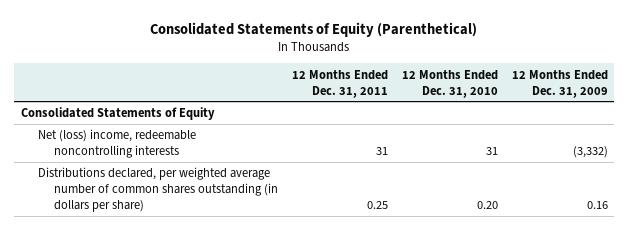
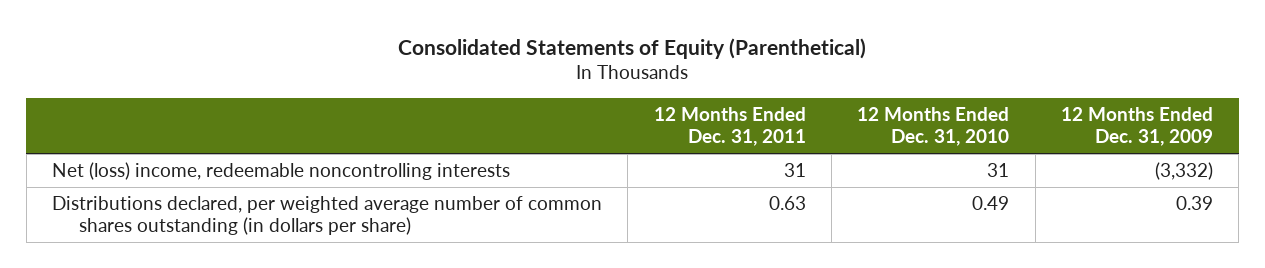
[20,107,215,121] Consolidated Statements of Equity -> none
[367,201,389,210] 0.25 -> [768,196,806,211] 0.63
[476,201,498,210] 0.20 -> [972,196,1010,211] 0.49
[586,201,608,210] 0.16 -> [1175,196,1213,211] 0.39

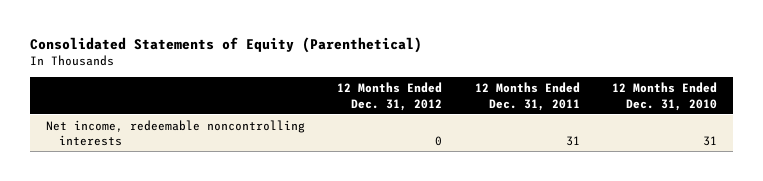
[1060,106,1213,146] 12 Months Ended Dec. 31, 2009 -> none
none -> [337,81,443,111] 12 Months Ended Dec. 31, 2012
[52,196,603,236] Distributions declared, per weighted average number of common shares outstanding (in dollars per share) -> none
[52,162,511,181] Net (loss) income, redeemable noncontrolling interests -> [46,119,306,147] Net income, redeemable noncontrolling interests

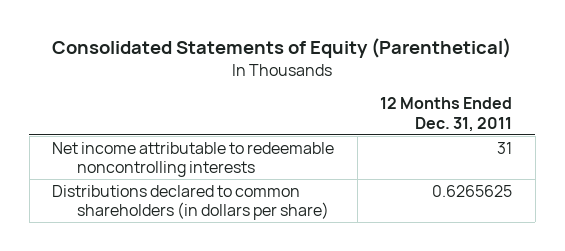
[337,81,443,111] 12 Months Ended Dec. 31, 2012 -> none
[611,81,717,111] 12 Months Ended Dec. 31, 2010 -> none
[46,119,306,147] Net income, redeemable noncontrolling interests -> [52,141,335,177] Net income attributable to redeemable noncontrolling interests
none -> [52,184,330,220] Distributions declared to common shareholders (in dollars per share)

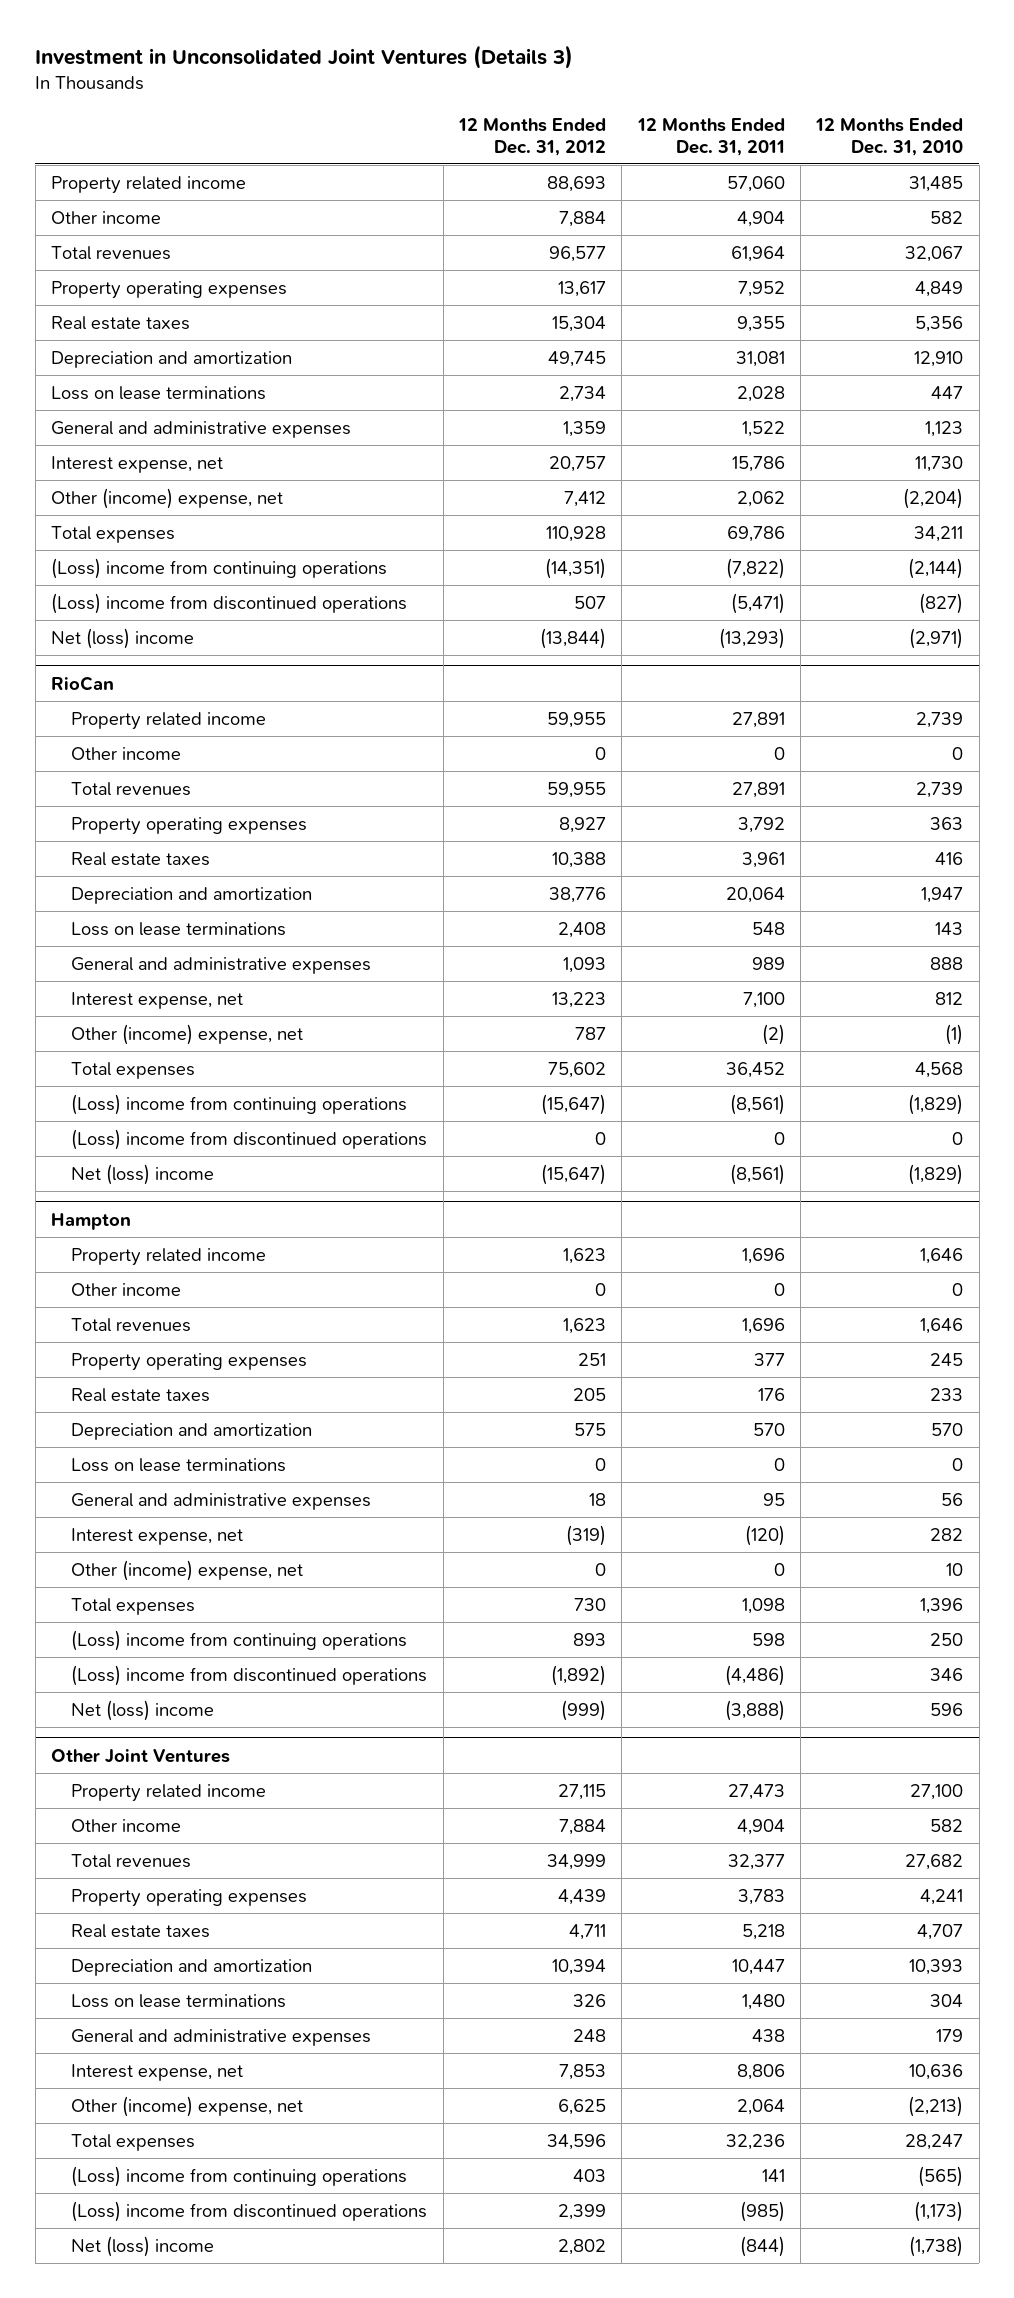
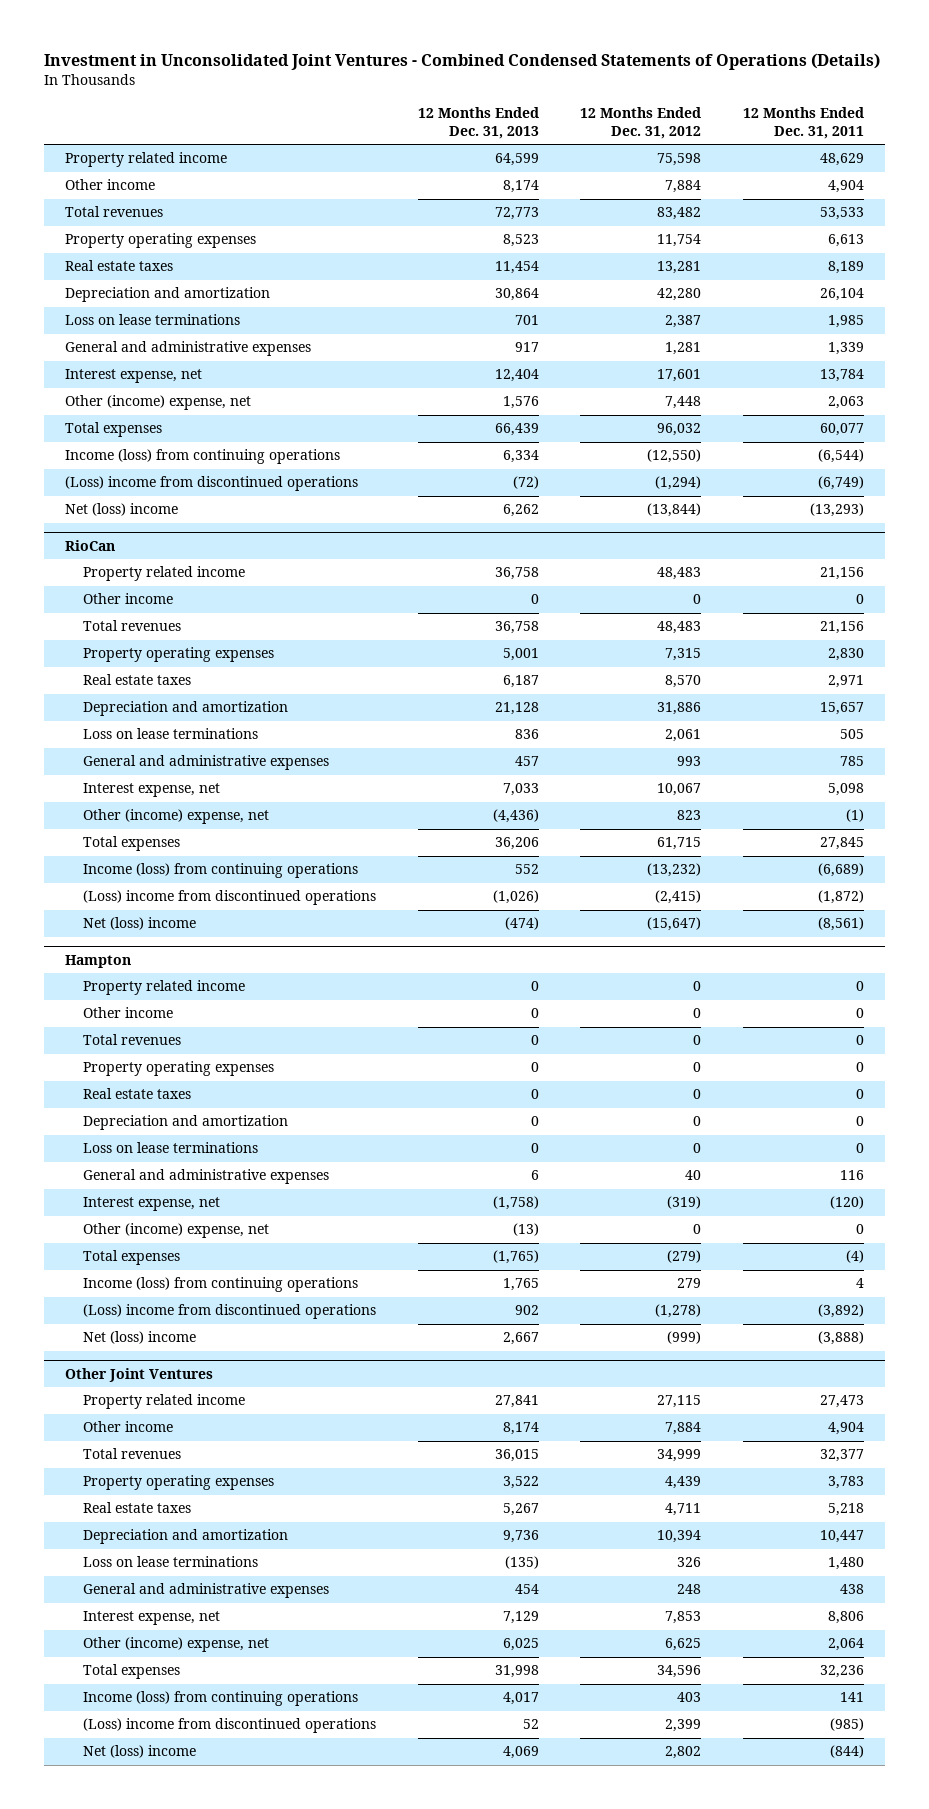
[35,44,574,69] Investment in Unconsolidated Joint Ventures (Details 3) -> [44,53,881,71] Investment in Unconsolidated Joint Ventures - Combined Condensed Statements of Operations (Details)
[815,117,964,156] 12 Months Ended Dec. 31, 2010 -> none
none -> [417,106,539,139] 12 Months Ended Dec. 31, 2013
[547,175,607,192] 88,693 -> [657,153,702,167] 75,598
[726,175,785,192] 57,060 -> [819,153,864,167] 48,629
[549,245,607,262] 96,577 -> [657,207,702,221] 83,482
[730,245,785,262] 61,964 -> [819,207,864,221] 53,533
[558,280,607,297] 13,617 -> [657,234,702,248] 11,754
[737,280,785,297] 7,952 -> [827,234,864,248] 6,613
[552,315,607,332] 15,304 -> [657,261,702,275] 13,281
[736,315,785,332] 9,355 -> [827,261,864,275] 8,189
[548,350,607,367] 49,745 -> [657,288,702,302] 42,280
[735,350,785,367] 31,081 -> [819,288,864,302] 26,104
[559,385,607,402] 2,734 -> [665,315,702,329] 2,387
[736,385,785,402] 2,028 -> [827,315,864,329] 1,985
[563,420,607,437] 1,359 -> [665,342,702,356] 1,281
[741,420,785,437] 1,522 -> [827,342,864,356] 1,339
[549,455,607,472] 20,757 -> [657,369,702,383] 17,601
[731,455,785,472] 15,786 -> [819,369,864,383] 13,784
[564,490,607,507] 7,412 -> [665,396,702,410] 7,448
[736,490,785,507] 2,062 -> [827,396,864,410] 2,063
[546,525,607,542] 110,928 -> [657,423,702,437] 96,032
[726,525,785,542] 69,786 -> [819,423,864,437] 60,077
[50,557,387,579] (Loss) income from continuing operations -> [65,449,341,465] Income (loss) from continuing operations
[545,557,607,579] (14,351) -> [647,449,702,464] (12,550)
[725,557,785,579] (7,822) -> [817,449,864,464] (6,544)
[574,595,607,609] 507 -> [655,476,702,491] (1,294)
[730,592,785,614] (5,471) -> [817,476,864,491] (6,749)
[547,711,607,728] 59,955 -> [657,567,702,581] 48,483
[731,711,785,728] 27,891 -> [819,567,864,581] 21,156
[547,781,607,798] 59,955 -> [657,621,702,635] 48,483
[731,781,785,798] 27,891 -> [819,621,864,635] 21,156
[559,816,607,833] 8,927 -> [665,648,702,662] 7,315
[737,816,785,833] 3,792 -> [827,648,864,662] 2,830
[552,851,607,868] 10,388 -> [665,675,702,689] 8,570
[741,851,785,868] 3,961 -> [827,675,864,689] 2,971
[549,886,607,903] 38,776 -> [657,702,702,716] 31,886
[725,886,785,903] 20,064 -> [819,702,864,716] 15,657
[558,921,607,938] 2,408 -> [665,729,702,743] 2,061
[751,921,785,935] 548 -> [839,729,864,740] 505
[563,956,607,973] 1,093 -> [677,756,702,767] 993
[751,956,785,970] 989 -> [839,756,864,767] 785
[552,991,607,1008] 13,223 -> [657,783,702,797] 10,067
[742,991,785,1008] 7,100 -> [827,783,864,797] 5,098
[575,1026,607,1040] 787 -> [677,810,702,821] 823
[761,1023,785,1045] (2) -> [845,809,864,823] (1)
[548,1061,607,1078] 75,602 -> [657,837,702,851] 61,715
[725,1061,785,1078] 36,452 -> [819,837,864,851] 27,845
[71,1093,408,1115] (Loss) income from continuing operations -> [82,863,358,879] Income (loss) from continuing operations
[541,1093,607,1115] (15,647) -> [647,863,702,878] (13,232)
[729,1093,785,1115] (8,561) -> [817,863,864,878] (6,689)
[595,1131,607,1145] 0 -> [655,890,702,905] (2,415)
[773,1131,785,1145] 0 -> [817,890,864,905] (1,872)
[563,1247,607,1264] 1,623 -> [693,981,702,992] 0
[741,1247,785,1264] 1,696 -> [855,981,864,992] 0
[563,1317,607,1334] 1,623 -> [693,1035,702,1046] 0
[741,1317,785,1334] 1,696 -> [855,1035,864,1046] 0
[578,1352,607,1366] 251 -> [693,1062,702,1073] 0
[753,1352,785,1366] 377 -> [855,1062,864,1073] 0
[573,1387,607,1401] 205 -> [693,1089,702,1100] 0
[757,1387,785,1401] 176 -> [855,1089,864,1100] 0
[574,1422,607,1436] 575 -> [693,1116,702,1127] 0
[752,1422,785,1436] 570 -> [855,1116,864,1127] 0
[589,1492,607,1506] 18 -> [685,1170,702,1181] 40
[762,1492,785,1506] 95 -> [839,1170,864,1181] 116
[574,1597,607,1611] 730 -> [667,1250,702,1264] (279)
[741,1597,785,1614] 1,098 -> [845,1250,864,1264] (4)
[71,1629,408,1651] (Loss) income from continuing operations -> [82,1277,358,1293] Income (loss) from continuing operations
[573,1632,607,1646] 893 -> [677,1278,702,1289] 279
[751,1632,785,1646] 598 -> [855,1278,864,1289] 4
[551,1664,607,1686] (1,892) -> [655,1304,702,1319] (1,278)
[724,1664,785,1686] (4,486) -> [817,1304,864,1319] (3,892)
[71,2165,408,2187] (Loss) income from continuing operations -> [82,1691,358,1707] Income (loss) from continuing operations

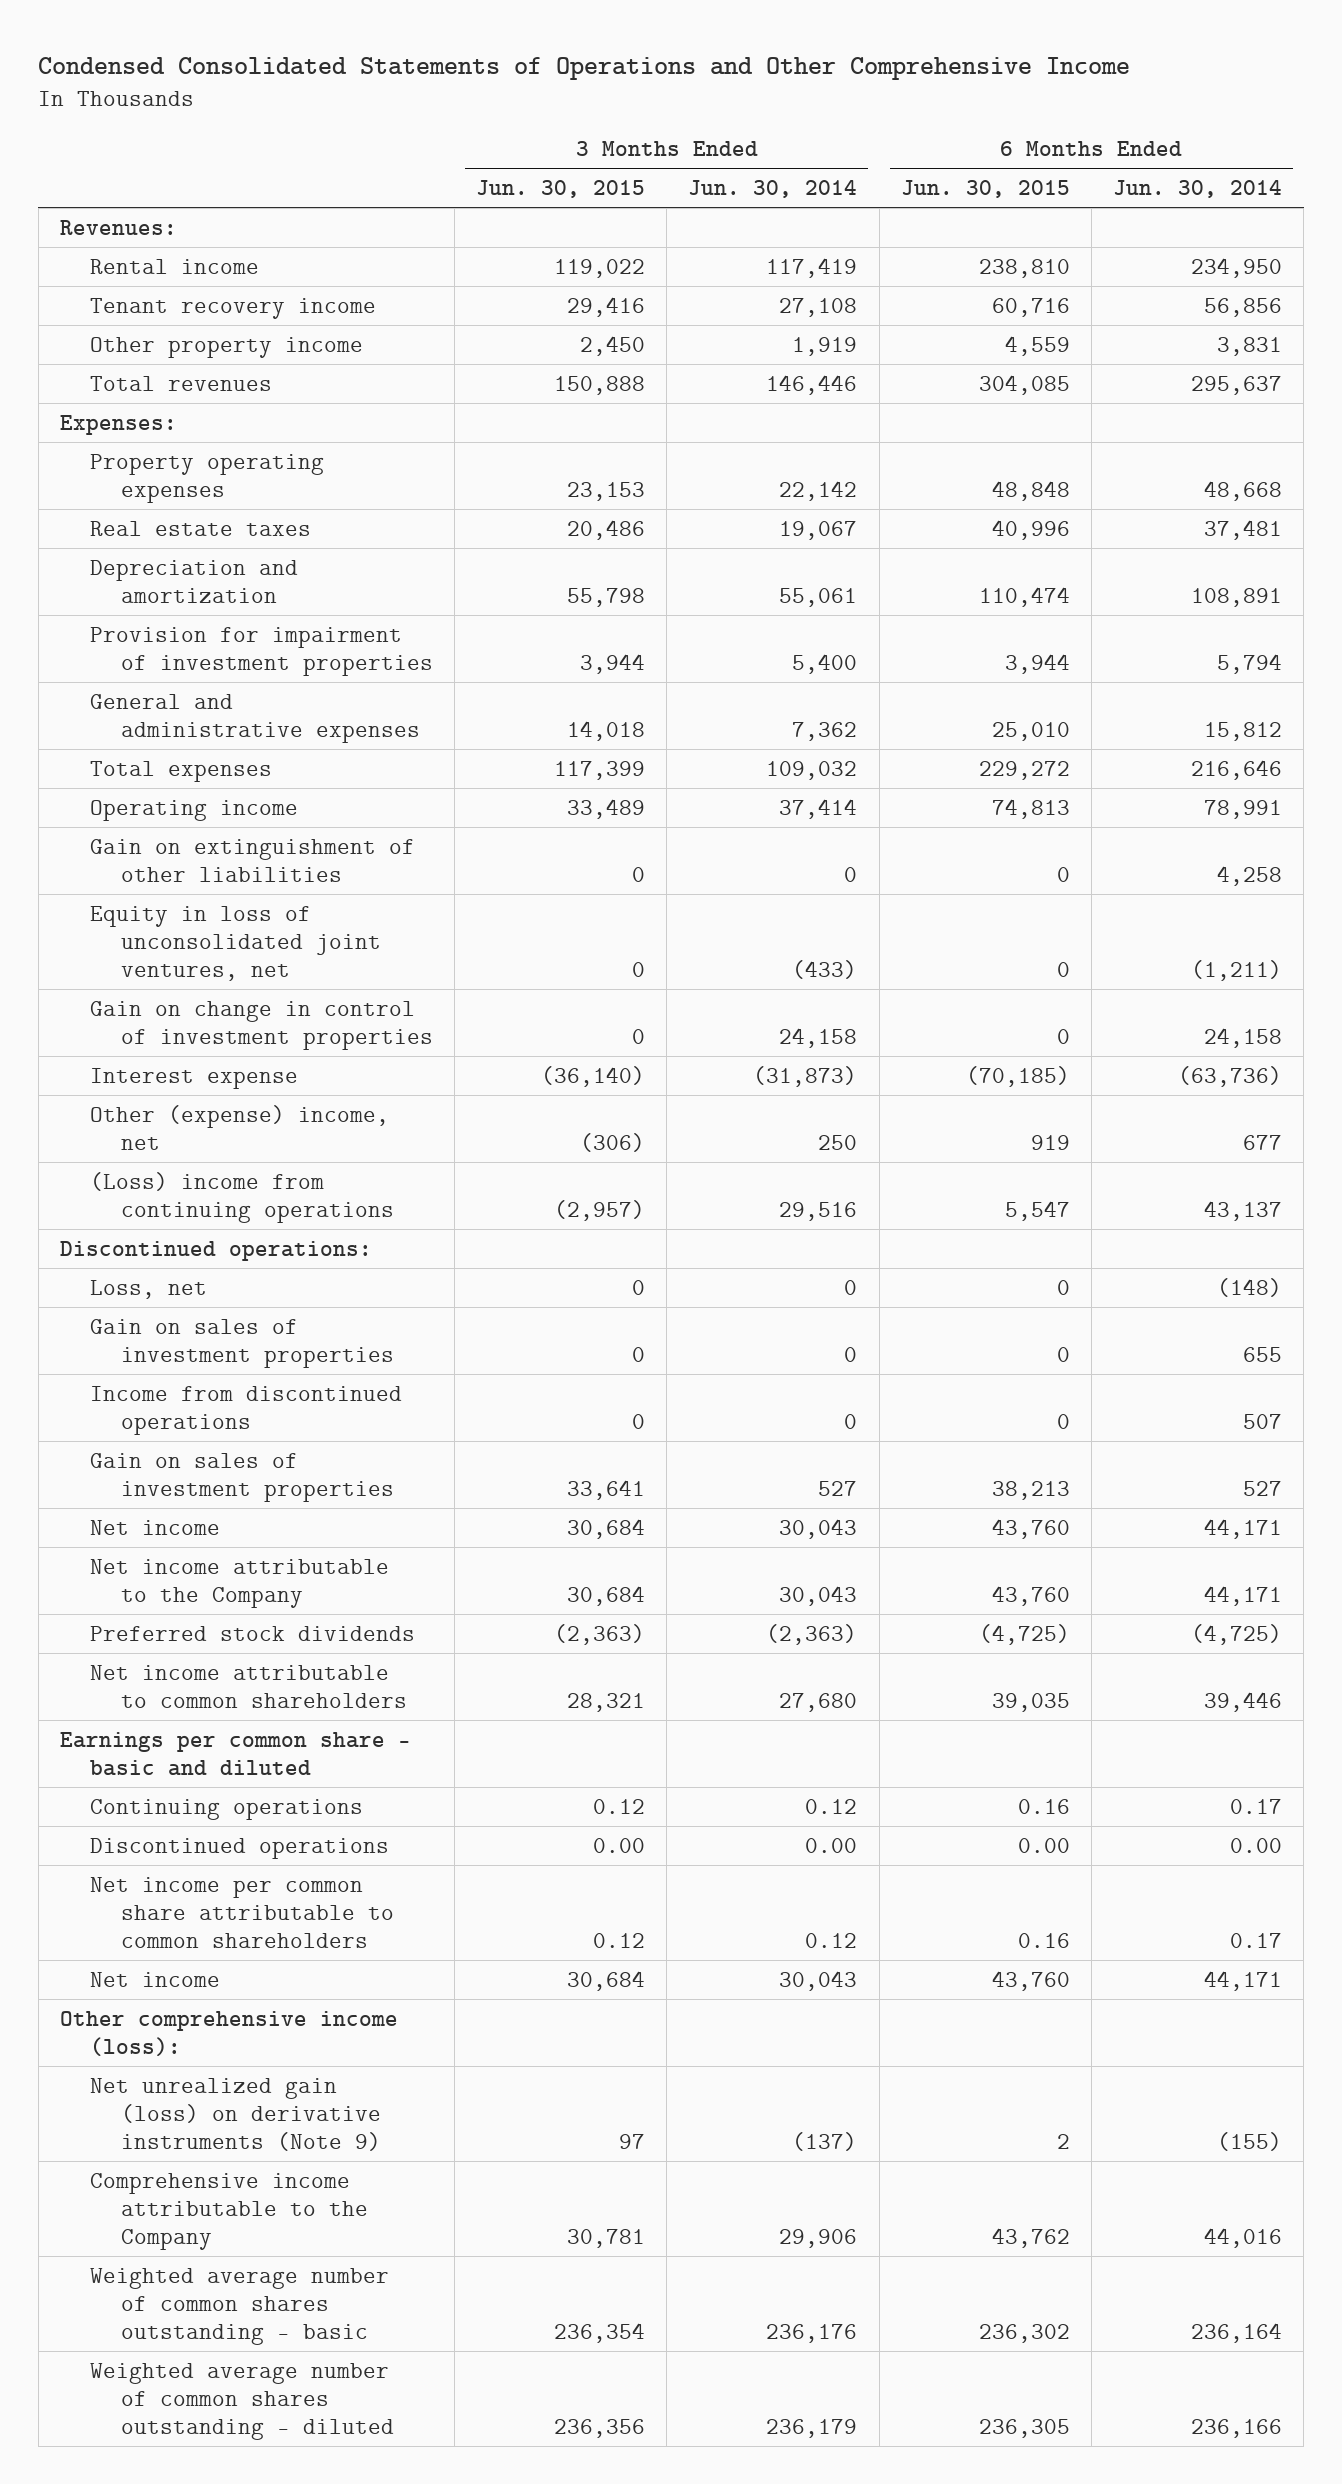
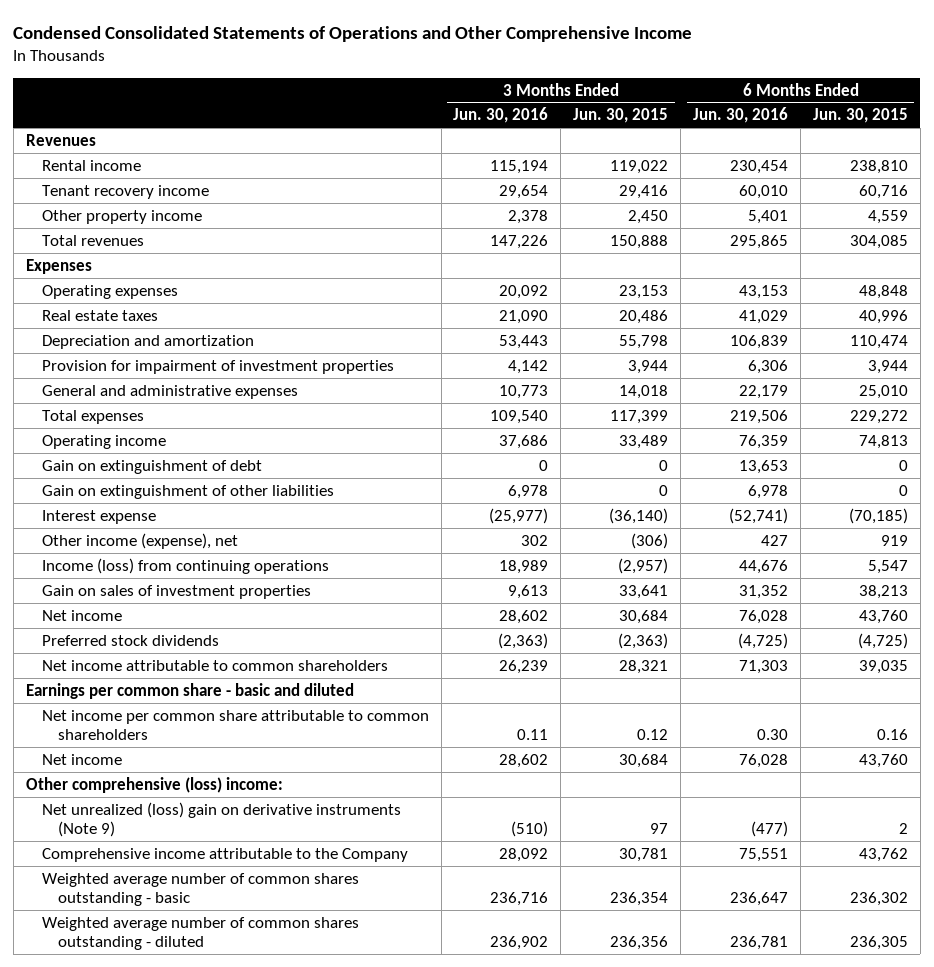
[688,179,858,198] Jun. 30, 2014 -> none
[1113,179,1283,198] Jun. 30, 2014 -> none
none -> [453,107,549,124] Jun. 30, 2016
none -> [693,107,789,124] Jun. 30, 2016
[59,219,177,235] Revenues: -> [25,133,96,146] Revenues
[59,414,177,435] Expenses: -> [25,258,92,274] Expenses
[90,453,325,503] Property operating expenses -> [41,284,178,299] Operating expenses
none -> [41,459,262,474] Gain on extinguishment of debt
[90,905,381,981] Equity in loss of unconsolidated joint ventures, net -> none
[90,1000,433,1050] Gain on change in control of investment properties -> none
[59,1240,372,1261] Discontinued operations: -> none
[90,1279,208,1299] Loss, net -> none
[90,1318,394,1368] Gain on sales of investment properties -> none
[90,1385,403,1435] Income from discontinued operations -> none
[90,1104,390,1150] Other (expense) income, net -> [41,532,238,549] Other income (expense), net
[90,1171,394,1223] (Loss) income from continuing operations -> [41,557,329,574] Income (loss) from continuing operations
[90,1558,390,1608] Net income attributable to the Company -> none
[90,1798,364,1820] Continuing operations -> none
[90,1837,390,1859] Discontinued operations -> none
[59,2010,398,2056] Other comprehensive income (loss): -> [25,776,283,793] Other comprehensive (loss) income:
[90,2077,381,2151] Net unrealized gain (loss) on derivative instruments (Note 9) -> [41,801,401,838] Net unrealized (loss) gain on derivative instruments (Note 9)

